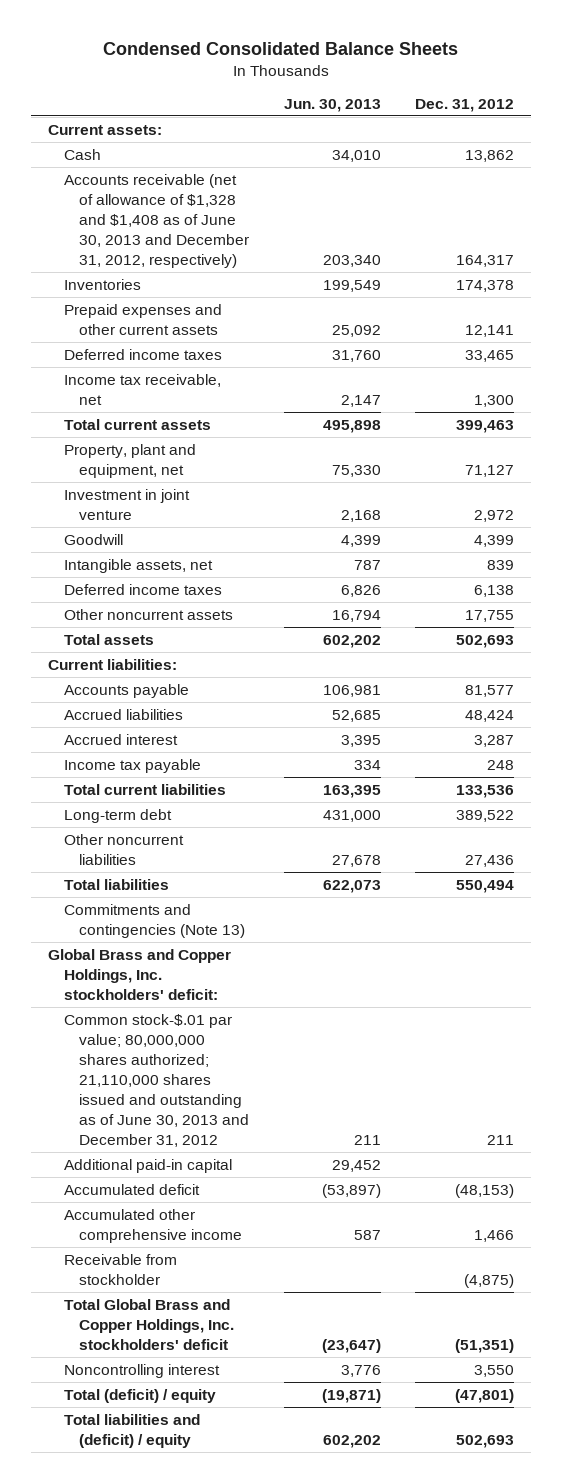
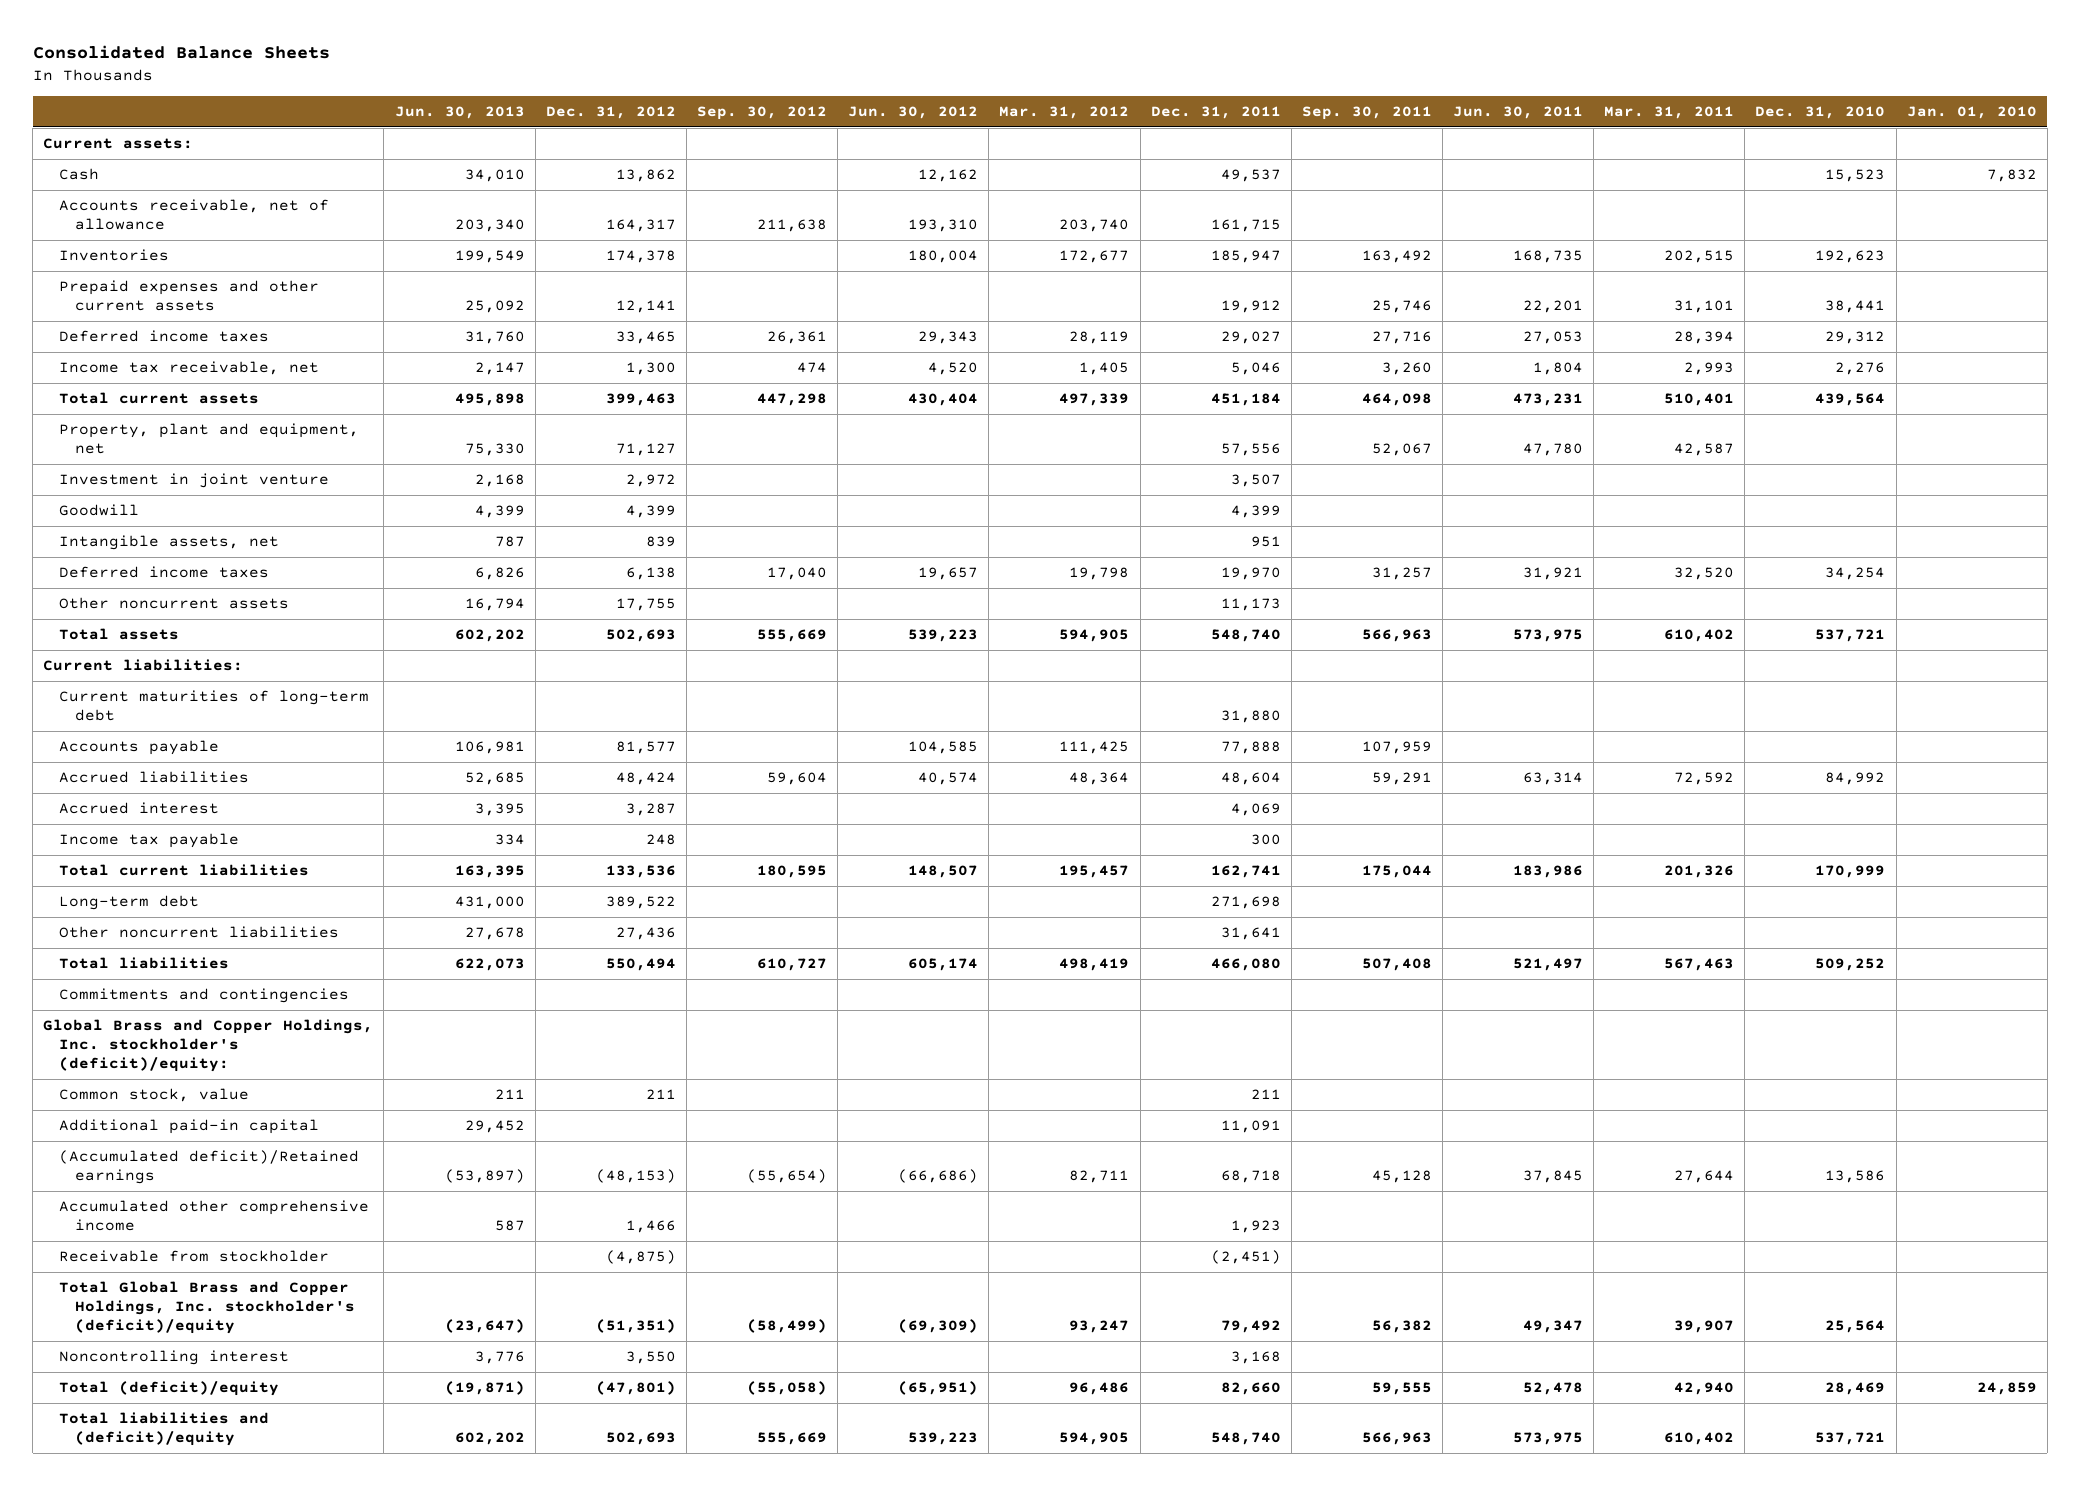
[103,41,459,55] Condensed Consolidated Balance Sheets -> [32,44,330,59] Consolidated Balance Sheets
none -> [697,106,828,121] Sep. 30, 2012
none -> [848,106,979,120] Jun. 30, 2012
none -> [999,106,1130,120] Mar. 31, 2012
none -> [1150,106,1281,120] Dec. 31, 2011
none -> [1301,106,1432,121] Sep. 30, 2011
none -> [1453,106,1584,120] Jun. 30, 2011
none -> [1604,106,1735,120] Mar. 31, 2011
none -> [1755,106,1886,120] Dec. 31, 2010
none -> [1906,106,2037,120] Jan. 01, 2010
[63,173,250,268] Accounts receivable (net of allowance of $1,328 and $1,408 as of June 30, 2013 and December 31, 2012, respectively) -> [59,199,330,231] Accounts receivable, net of allowance
none -> [59,690,370,722] Current maturities of long-term debt
[63,903,246,938] Commitments and contingencies (Note 13) -> [59,988,350,1004] Commitments and contingencies
[48,948,232,1000] Global Brass and Copper Holdings, Inc. stockholders' deficit: -> [43,1019,374,1072] Global Brass and Copper Holdings, Inc. stockholder's (deficit)/equity:
[63,1013,250,1147] Common stock-$.01 par value; 80,000,000 shares authorized; 21,110,000 shares issued and outstanding as of June 30, 2013 and December 31, 2012 -> [59,1088,250,1103] Common stock, value
[63,1183,200,1195] Accumulated deficit -> [59,1150,360,1185] (Accumulated deficit)/Retained earnings
[63,1298,235,1350] Total Global Brass and Copper Holdings, Inc. stockholders' deficit -> [59,1281,355,1334] Total Global Brass and Copper Holdings, Inc. stockholder's (deficit)/equity
[63,1388,216,1403] Total (deficit) / equity -> [59,1381,280,1397] Total (deficit)/equity
[63,1413,200,1448] Total liabilities and (deficit) / equity -> [59,1412,270,1447] Total liabilities and (deficit)/equity

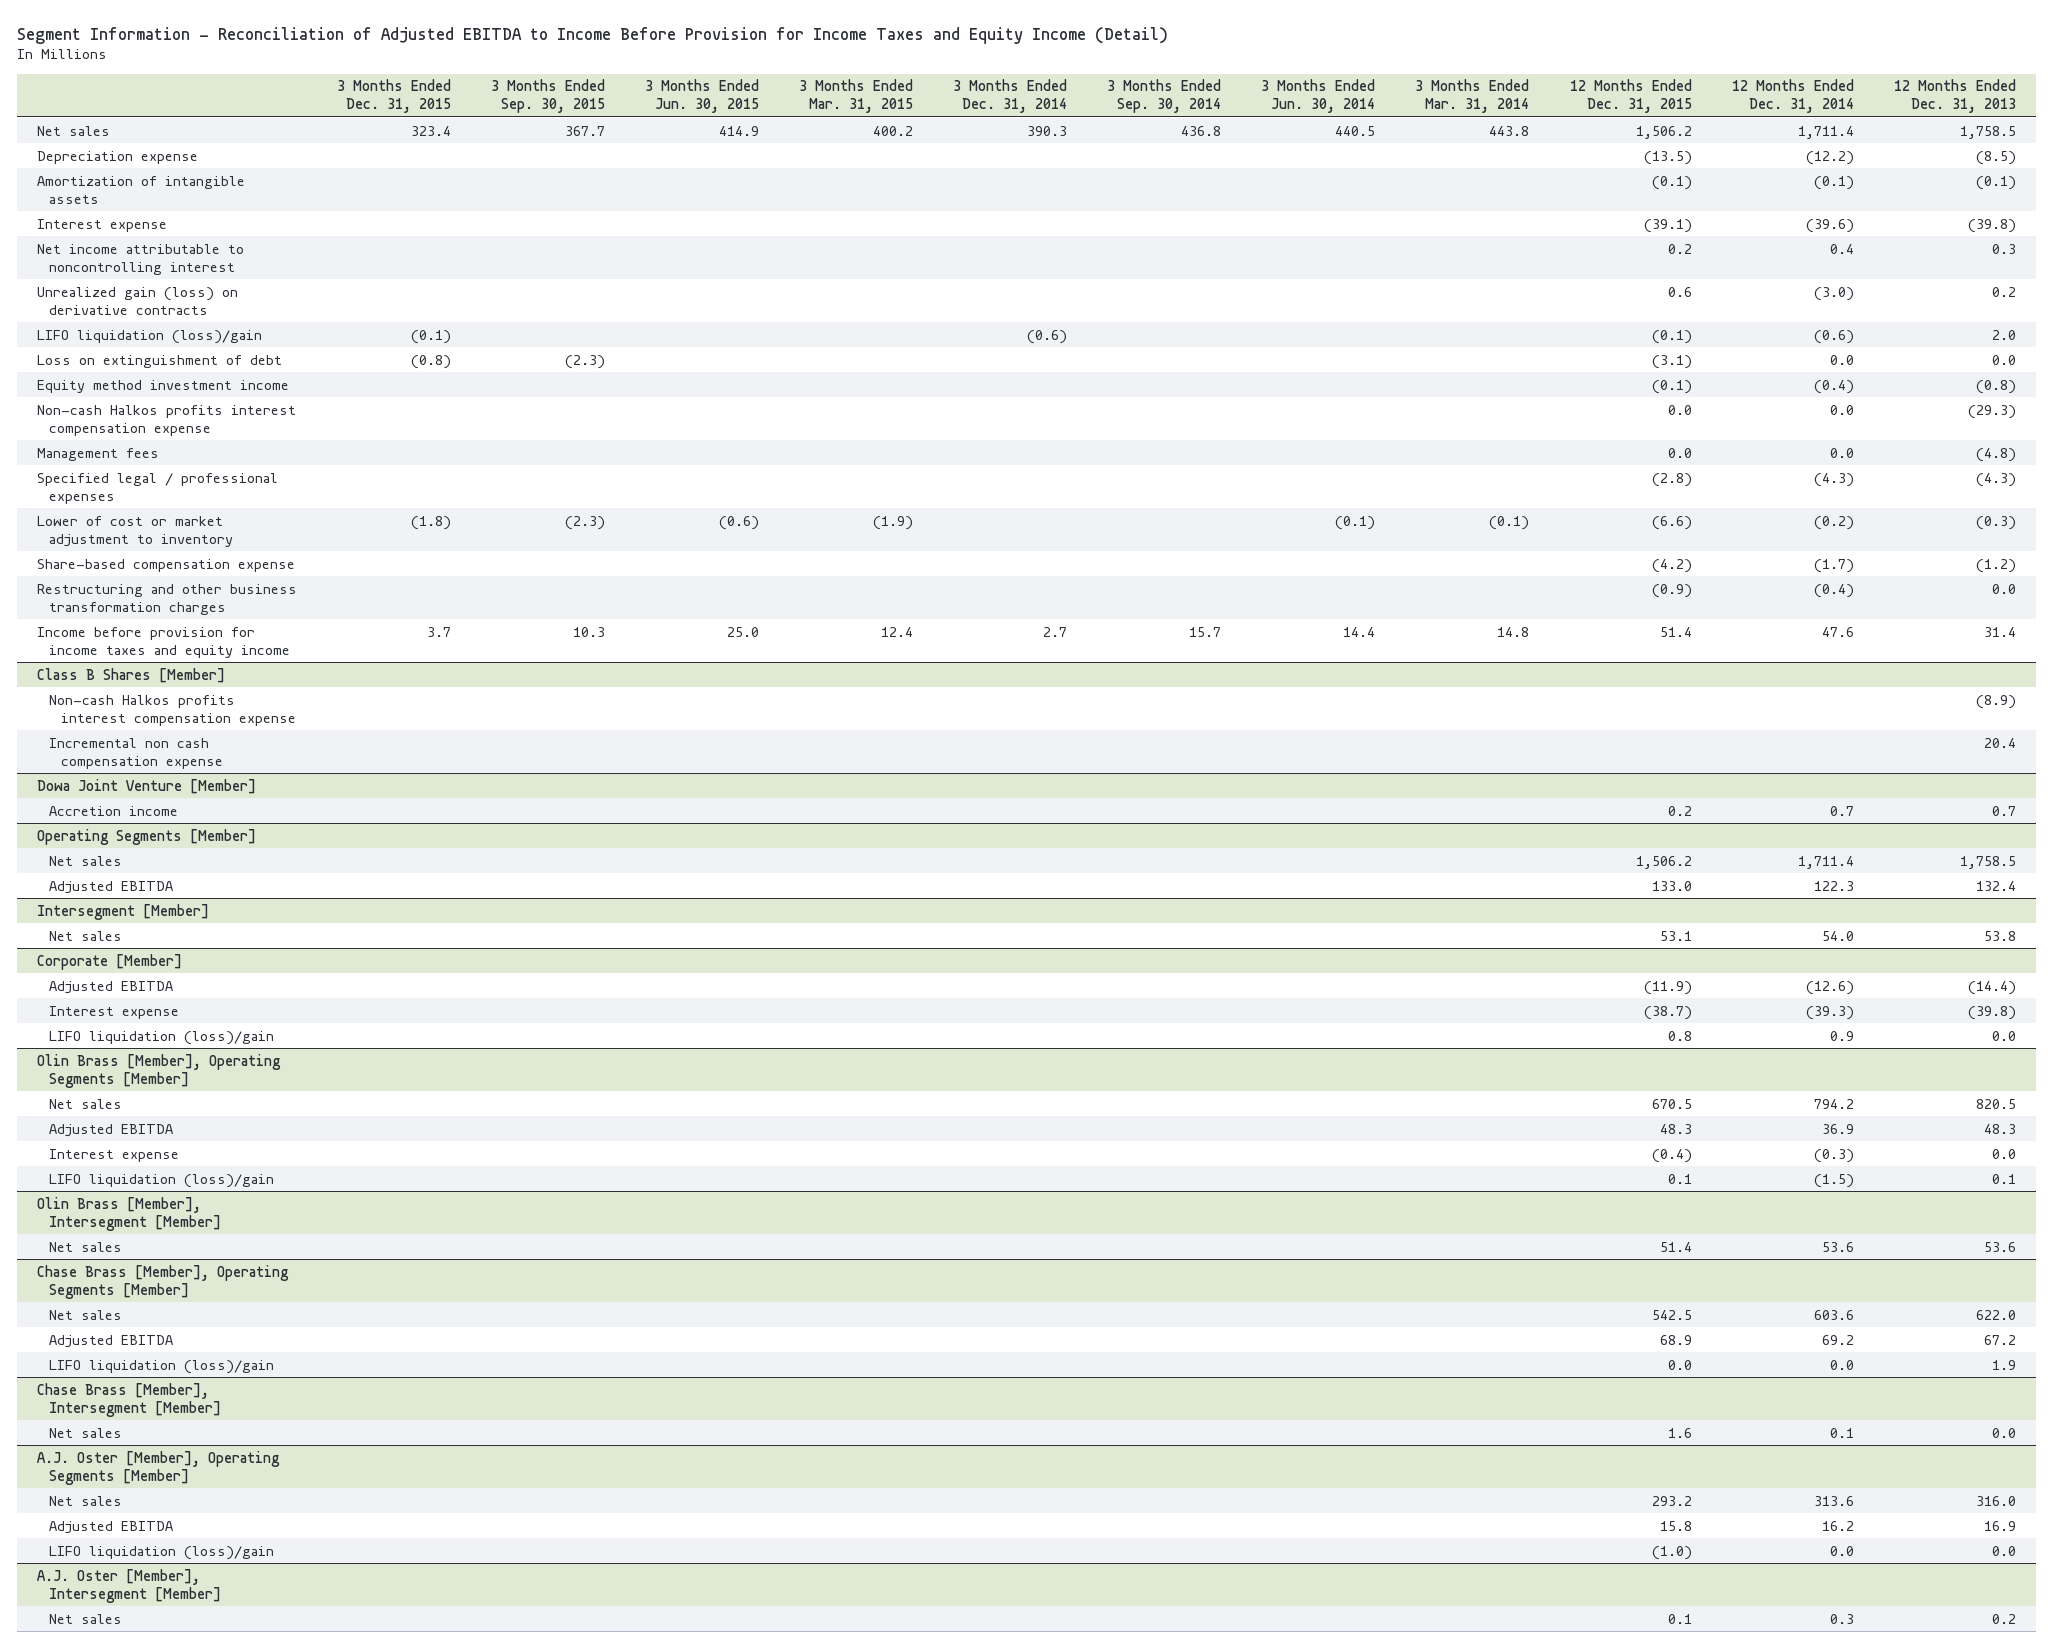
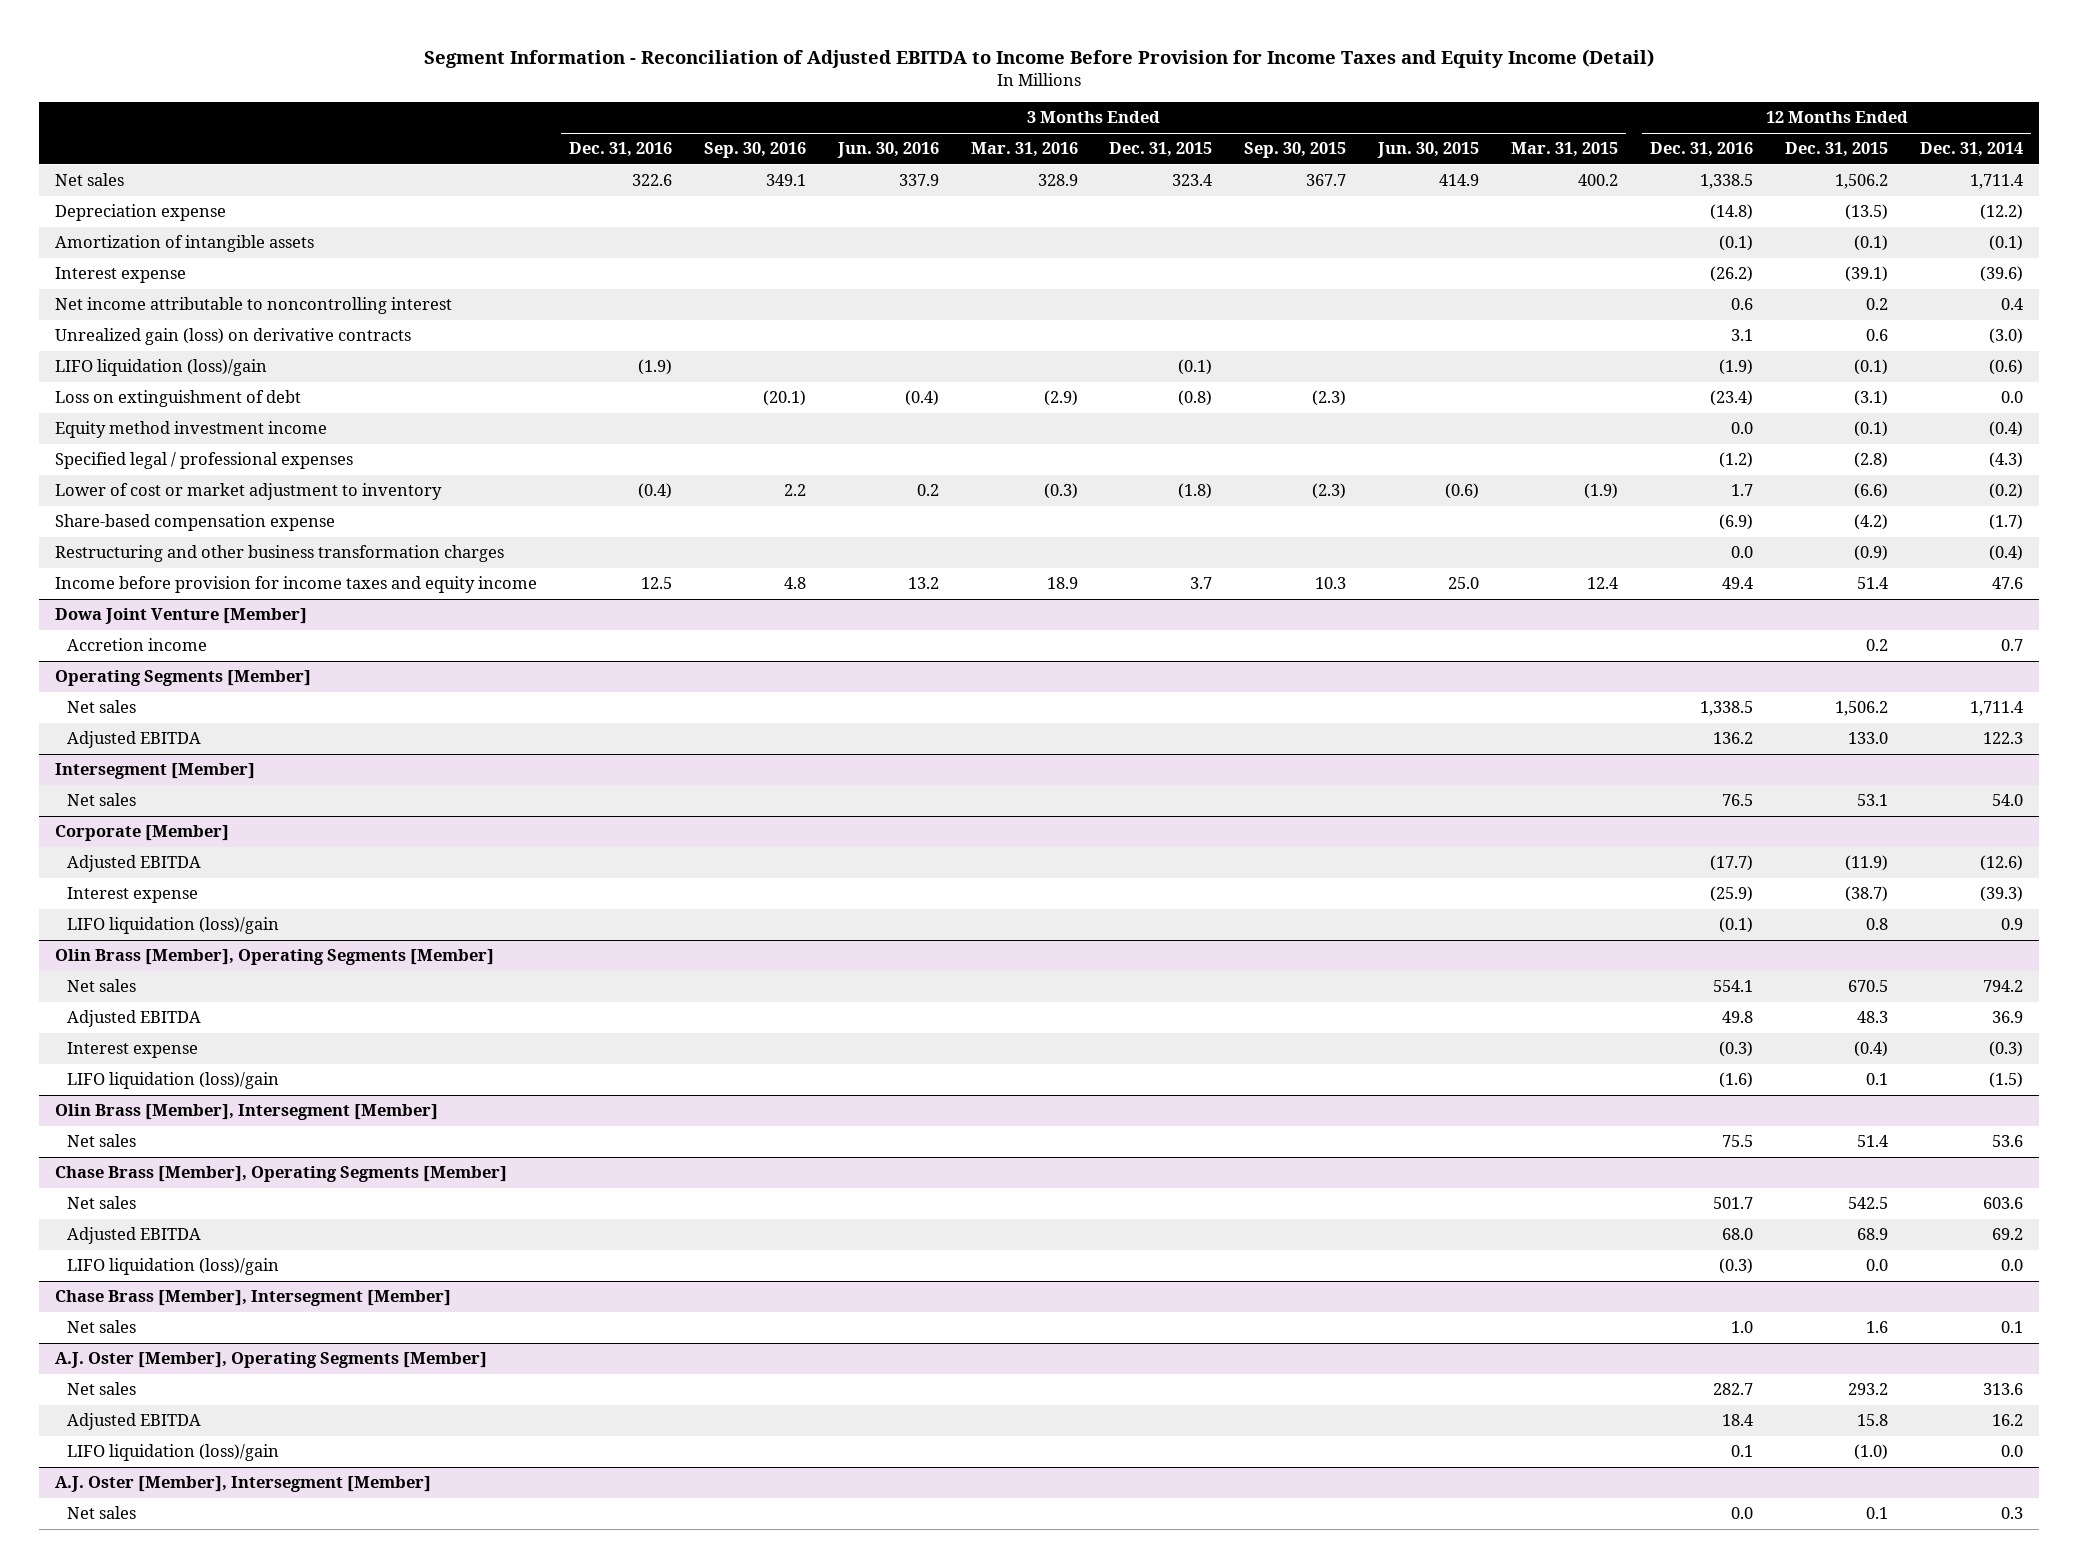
[953,79,1068,114] 3 Months Ended Dec. 31, 2014 -> none
[1107,79,1222,114] 3 Months Ended Sep. 30, 2014 -> none
[1261,79,1376,114] 3 Months Ended Jun. 30, 2014 -> none
[1415,79,1530,114] 3 Months Ended Mar. 31, 2014 -> none
[1893,79,2016,114] 12 Months Ended Dec. 31, 2013 -> none
none -> [568,142,672,158] Dec. 31, 2016
none -> [703,142,806,159] Sep. 30, 2016
none -> [836,142,939,159] Jun. 30, 2016
none -> [970,142,1078,158] Mar. 31, 2016
none -> [1650,142,1754,158] Dec. 31, 2016
[37,404,297,436] Non-cash Halkos profits interest compensation expense -> none
[37,447,160,461] Management fees -> none
[37,667,226,683] Class B Shares [Member] -> none
[49,694,297,726] Non-cash Halkos profits interest compensation expense -> none
[49,737,224,769] Incremental non cash compensation expense -> none

